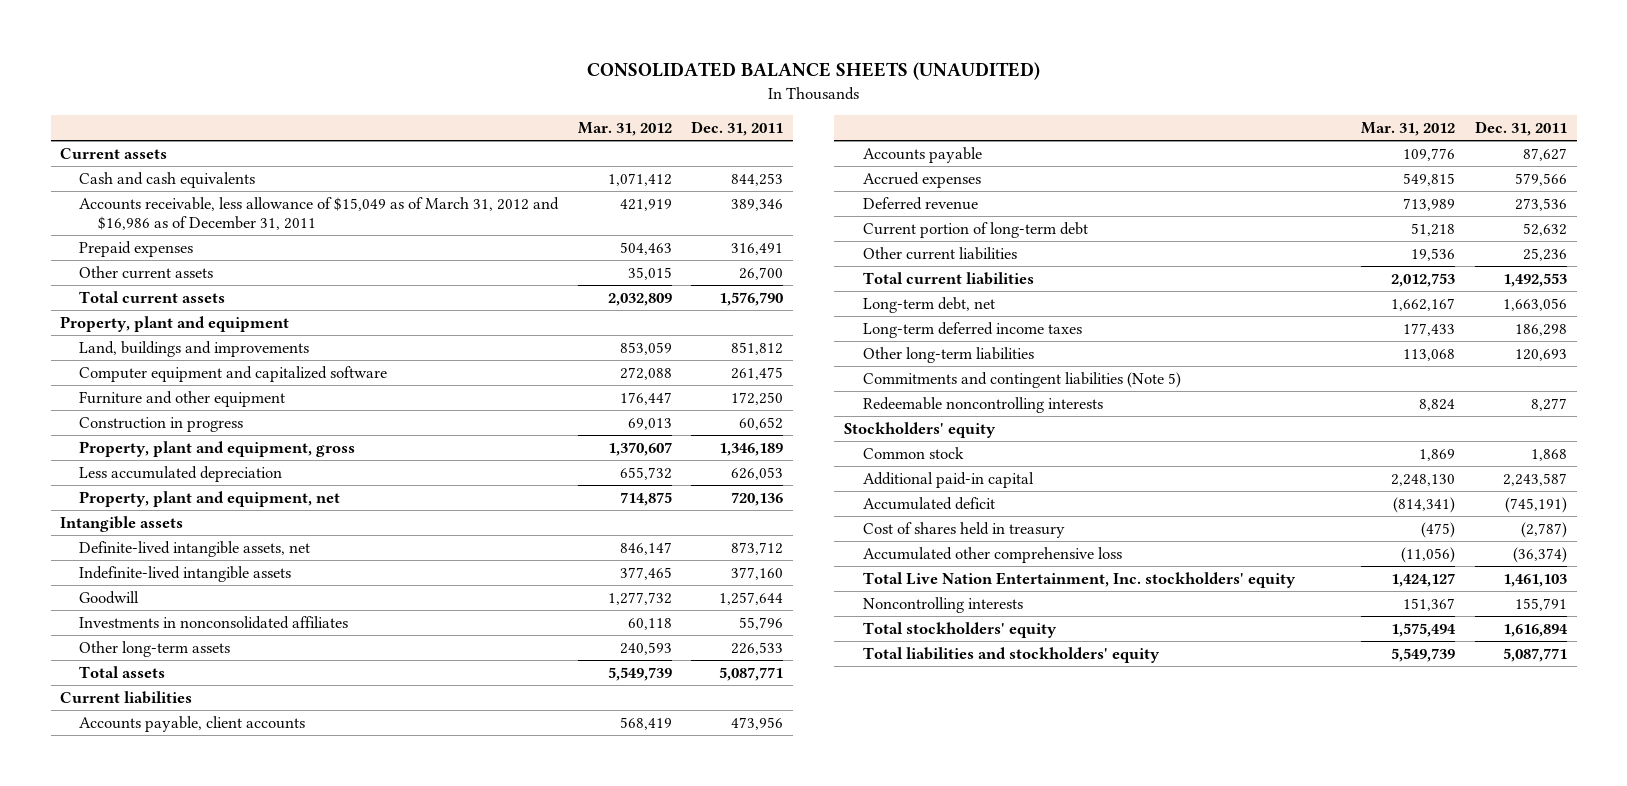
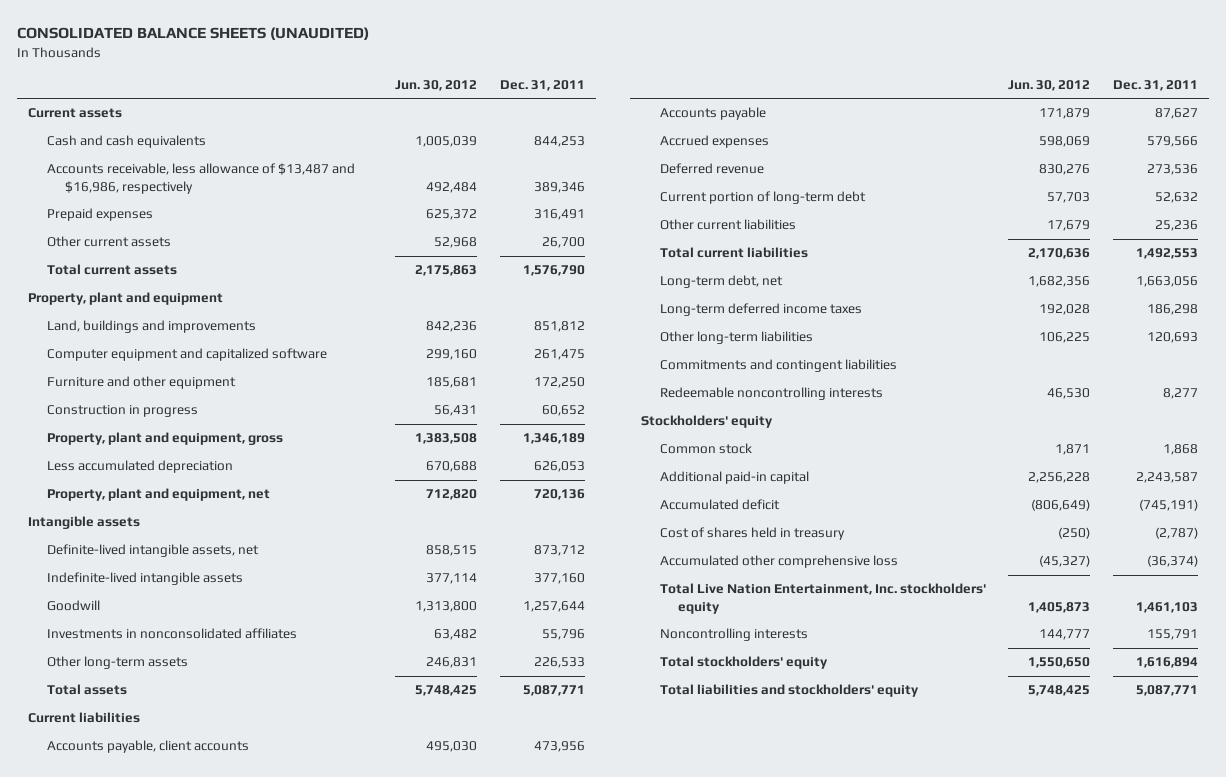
[577,122,672,137] Mar. 31, 2012 -> none
none -> [395,79,478,91] Jun. 30, 2012
[79,196,560,231] Accounts receivable, less allowance of $15,049 as of March 31, 2012 and $16,986 as of December 31, 2011 -> [46,163,355,194] Accounts receivable, less allowance of $13,487 and $16,986, respectively
[862,371,1181,388] Commitments and contingent liabilities (Note 5) -> [659,359,897,373] Commitments and contingent liabilities

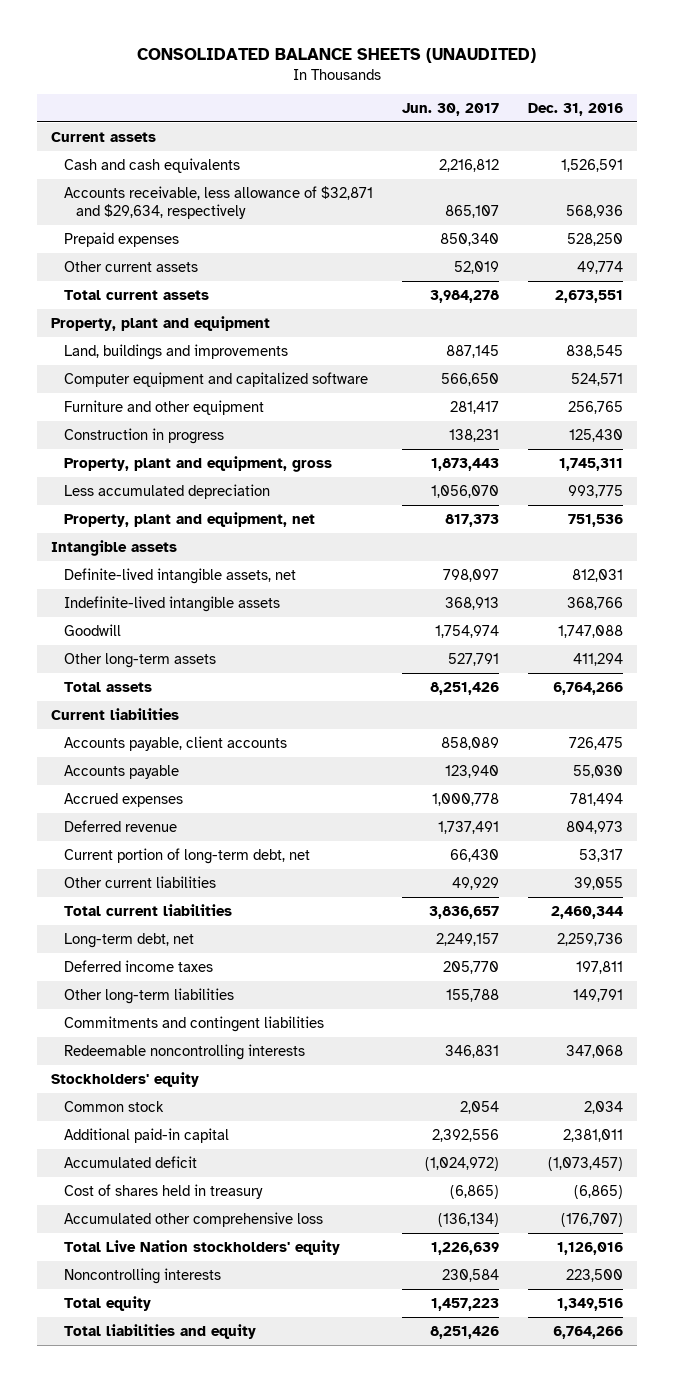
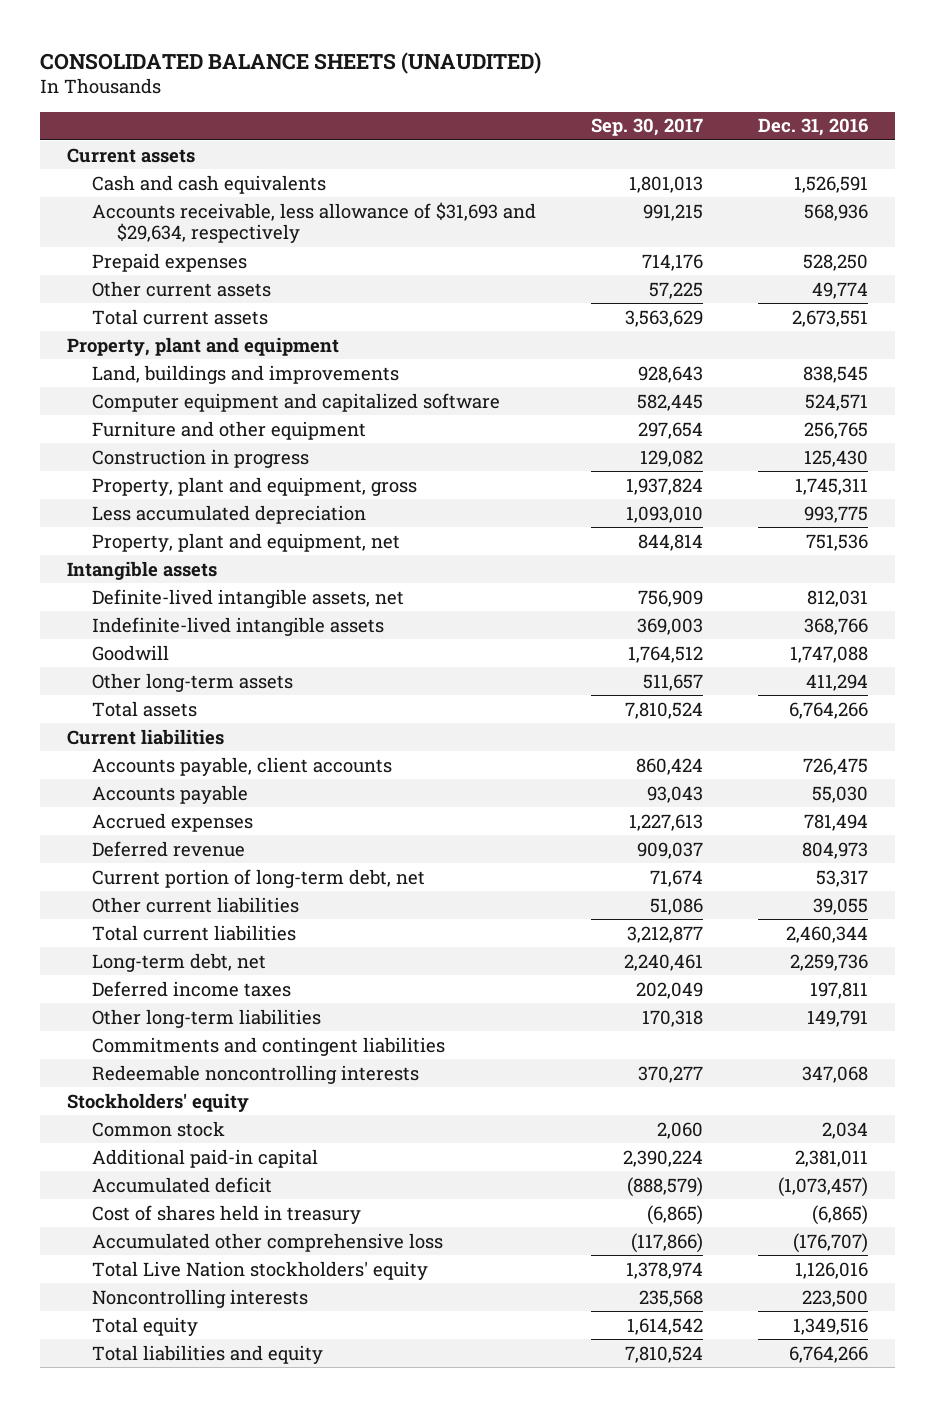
[401,103,499,117] Jun. 30, 2017 -> none
none -> [590,118,703,137] Sep. 30, 2017
[63,185,373,220] Accounts receivable, less allowance of $32,871 and $29,634, respectively -> [91,201,536,244] Accounts receivable, less allowance of $31,693 and $29,634, respectively

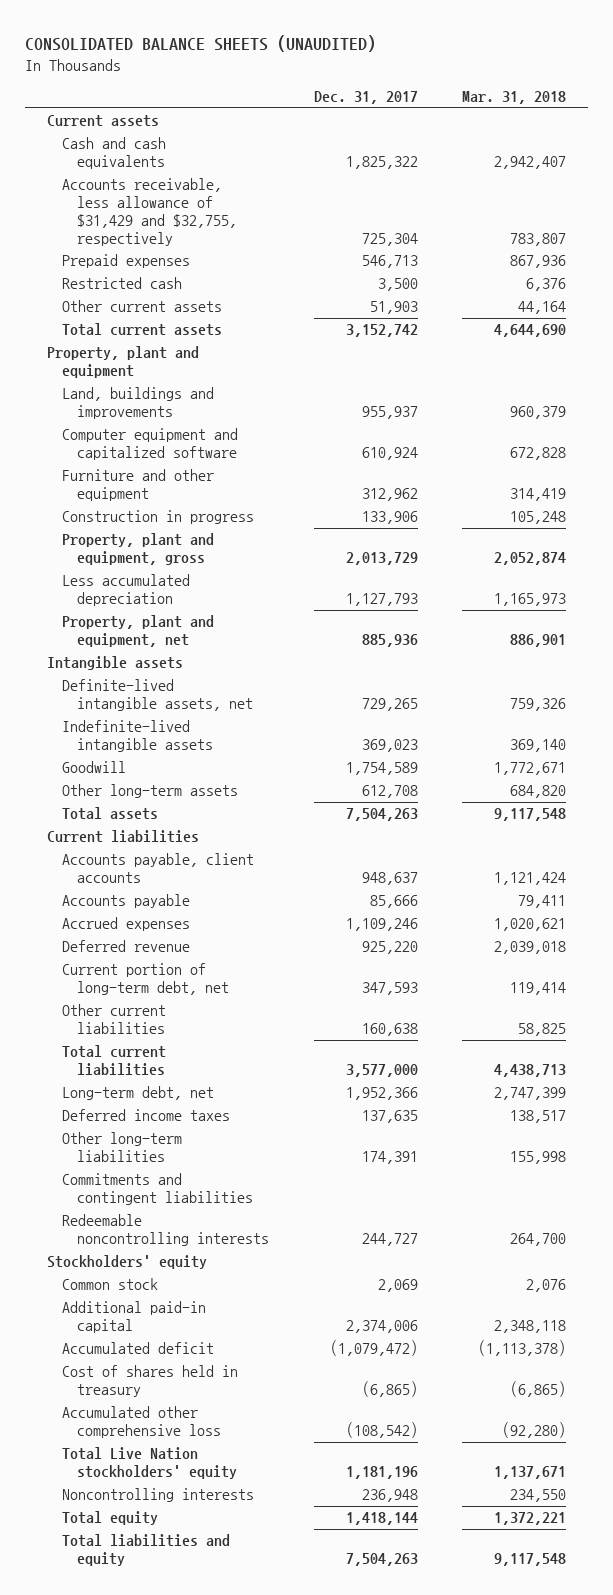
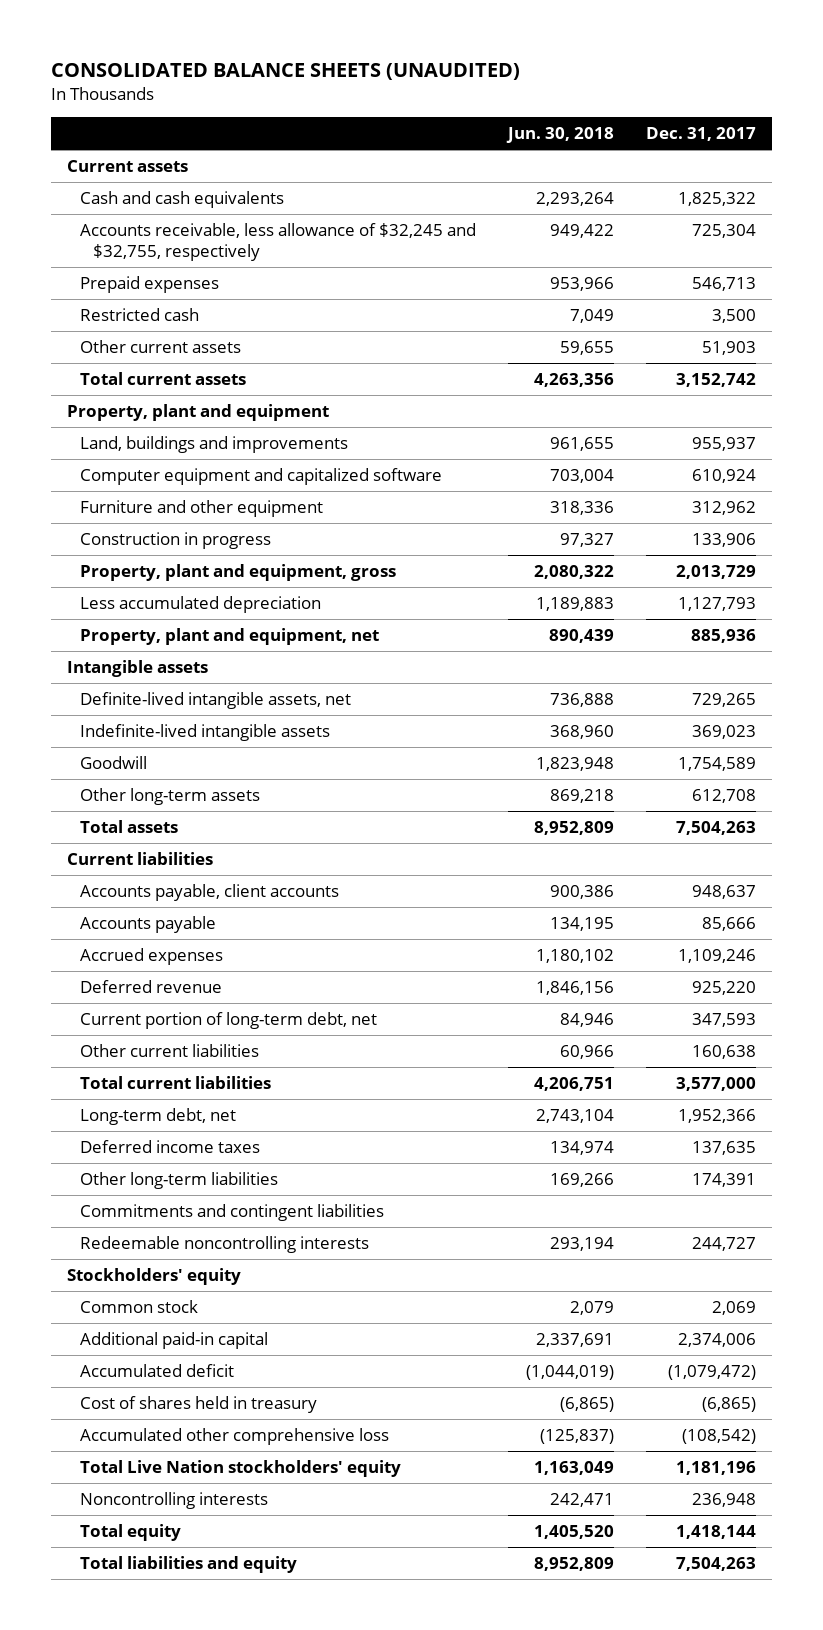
[461,91,566,105] Mar. 31, 2018 -> none
none -> [506,127,615,144] Jun. 30, 2018
[62,178,238,246] Accounts receivable, less allowance of $31,429 and $32,755, respectively -> [79,222,476,262] Accounts receivable, less allowance of $32,245 and $32,755, respectively

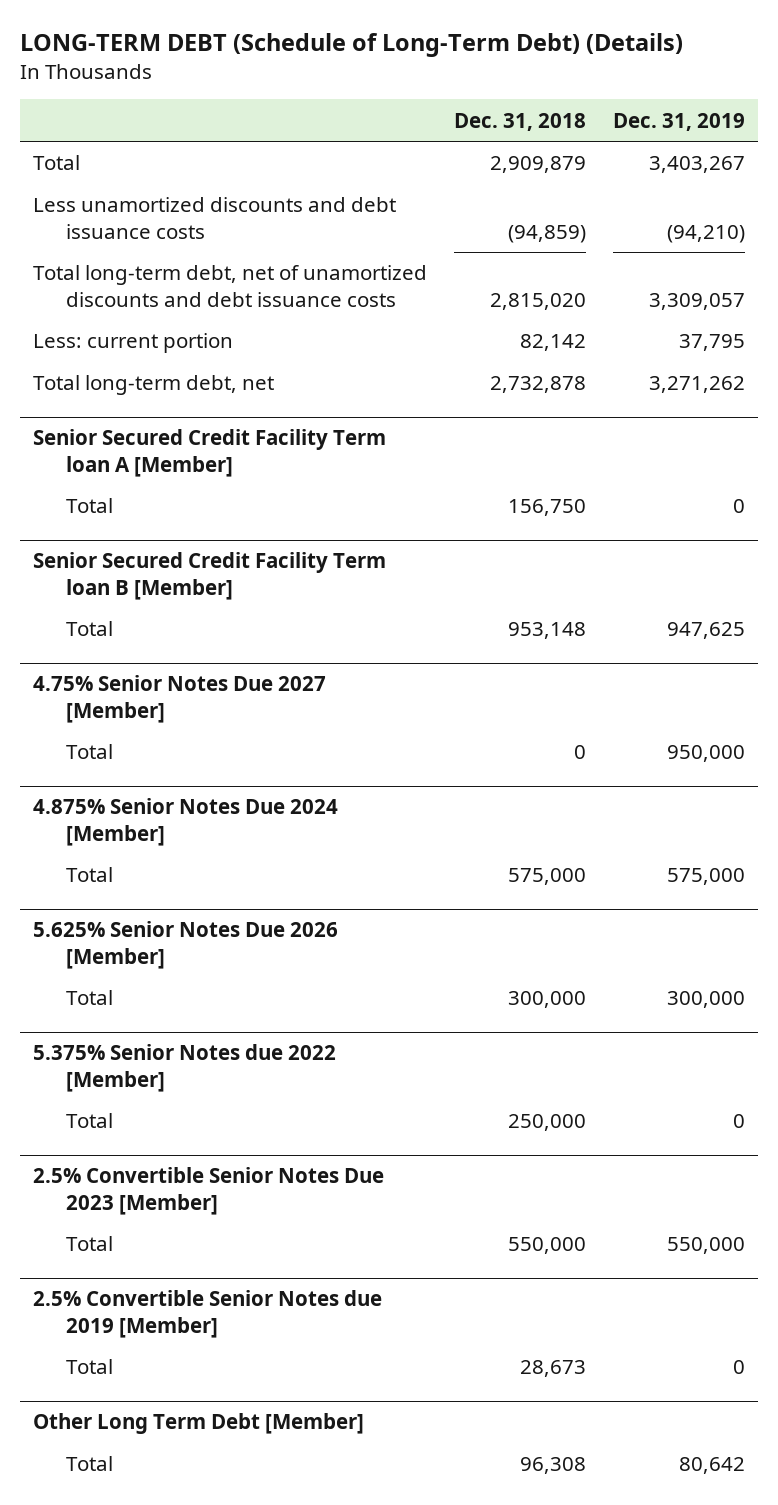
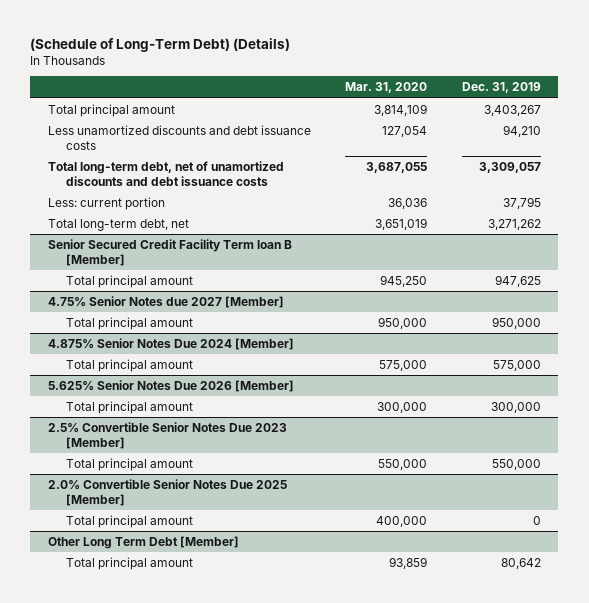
[19,33,683,58] LONG-TERM DEBT (Schedule of Long-Term Debt) (Details) -> [30,37,291,52] (Schedule of Long-Term Debt) (Details)
[453,112,586,131] Dec. 31, 2018 -> none
none -> [345,82,428,94] Mar. 31, 2020
[33,155,81,171] Total -> [47,104,175,118] Total principal amount
[666,224,745,243] (94,210) -> [502,125,541,138] 94,210
[33,429,387,477] Senior Secured Credit Facility Term loan A [Member] -> none
[65,498,113,514] Total -> none
[65,621,113,637] Total -> [65,275,193,289] Total principal amount
[33,675,327,723] 4.75% Senior Notes Due 2027 [Member] -> [47,296,284,309] 4.75% Senior Notes due 2027 [Member]
[65,744,113,760] Total -> [65,317,193,331] Total principal amount
[65,867,113,883] Total -> [65,359,193,373] Total principal amount
[33,1044,337,1092] 5.375% Senior Notes due 2022 [Member] -> none
[65,1113,113,1129] Total -> none
[65,990,113,1006] Total -> [65,401,193,415] Total principal amount
[65,1236,113,1252] Total -> [65,458,193,472] Total principal amount
[33,1290,383,1338] 2.5% Convertible Senior Notes due 2019 [Member] -> [47,479,287,506] 2.0% Convertible Senior Notes Due 2025 [Member]
[65,1359,113,1375] Total -> [65,515,193,529] Total principal amount
[65,1456,113,1472] Total -> [65,557,193,571] Total principal amount

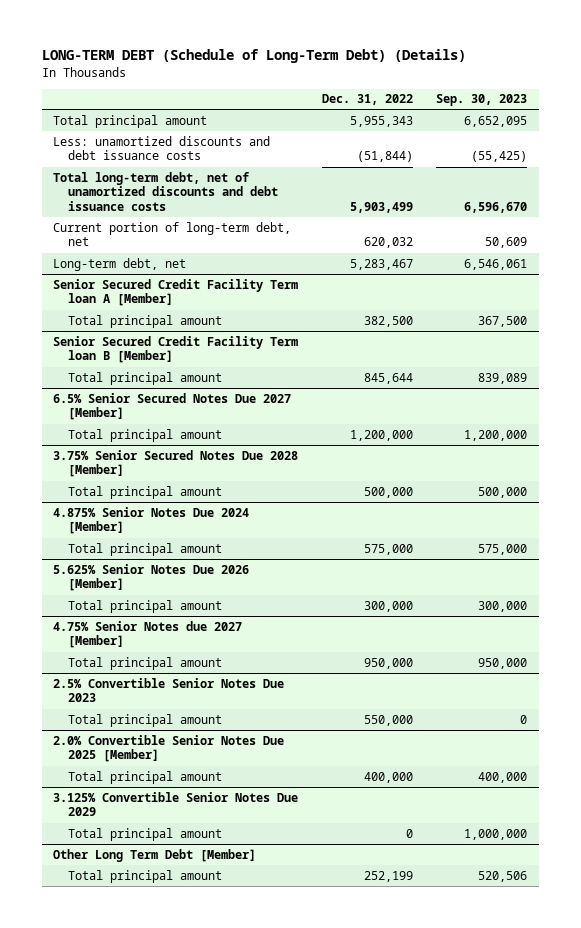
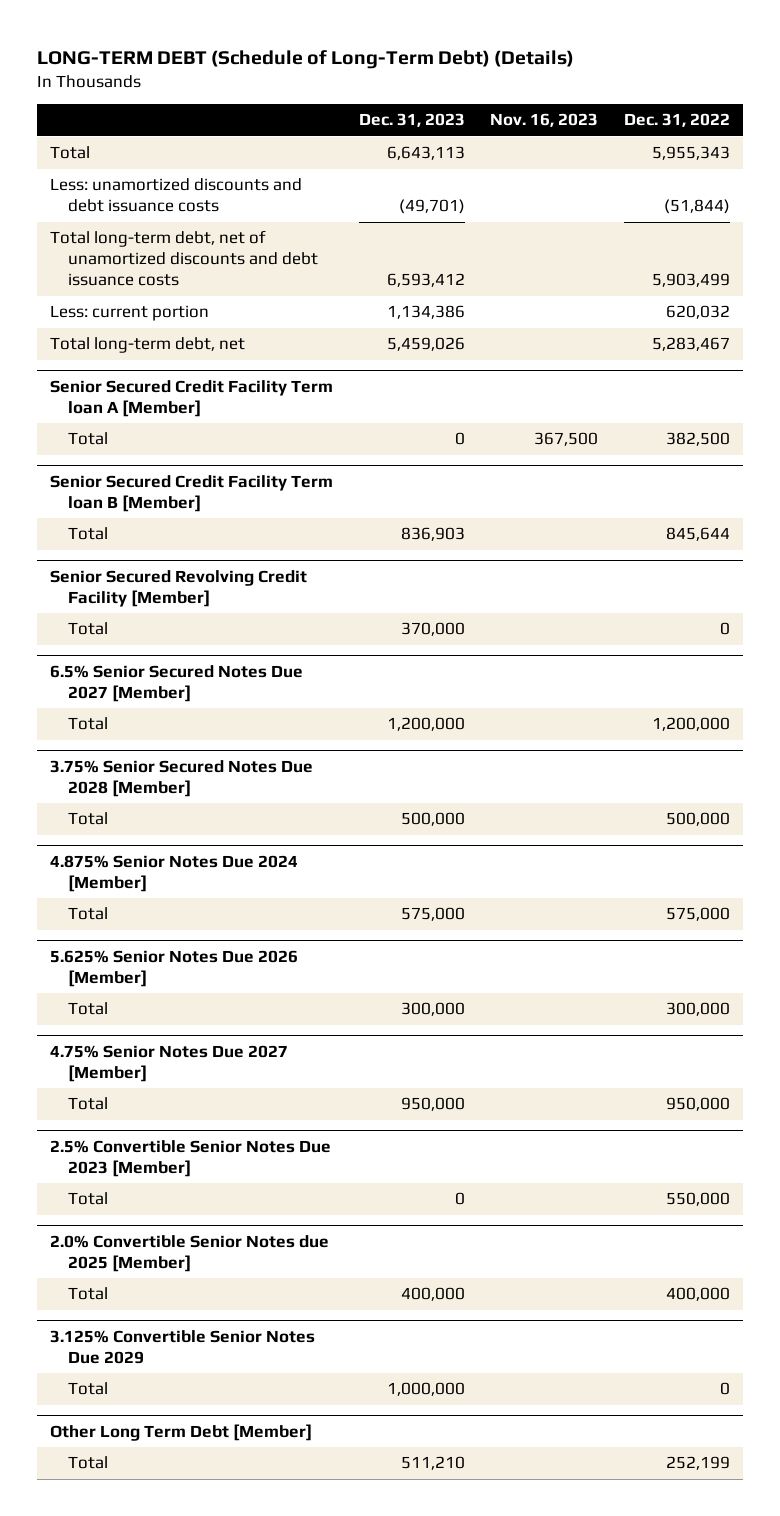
[436,94,528,107] Sep. 30, 2023 -> none
none -> [358,113,465,128] Dec. 31, 2023
none -> [490,113,599,128] Nov. 16, 2023
[53,114,208,128] Total principal amount -> [49,146,90,160] Total
[53,221,292,247] Current portion of long-term debt, net -> [49,305,209,322] Less: current portion
[53,257,187,271] Long-term debt, net -> [49,337,245,354] Total long-term debt, net
[68,314,223,328] Total principal amount -> [67,432,108,446] Total
[68,371,223,385] Total principal amount -> [67,527,108,541] Total
none -> [49,569,307,607] Senior Secured Revolving Credit Facility [Member]
none -> [67,622,108,636] Total
[68,428,223,442] Total principal amount -> [67,717,108,731] Total
[68,485,223,499] Total principal amount -> [67,812,108,826] Total
[68,542,223,556] Total principal amount -> [67,907,108,921] Total
[68,599,223,613] Total principal amount -> [67,1002,108,1016] Total
[53,620,243,649] 4.75% Senior Notes due 2027 [Member] -> [49,1044,288,1082] 4.75% Senior Notes Due 2027 [Member]
[68,656,223,670] Total principal amount -> [67,1097,108,1111] Total
[53,677,285,703] 2.5% Convertible Senior Notes Due 2023 -> [49,1139,331,1177] 2.5% Convertible Senior Notes Due 2023 [Member]
[68,713,223,727] Total principal amount -> [67,1192,108,1206] Total
[53,734,285,763] 2.0% Convertible Senior Notes Due 2025 [Member] -> [49,1234,329,1272] 2.0% Convertible Senior Notes due 2025 [Member]
[68,770,223,784] Total principal amount -> [67,1287,108,1301] Total
[68,827,223,841] Total principal amount -> [67,1382,108,1396] Total
[68,869,223,883] Total principal amount -> [67,1456,108,1470] Total

